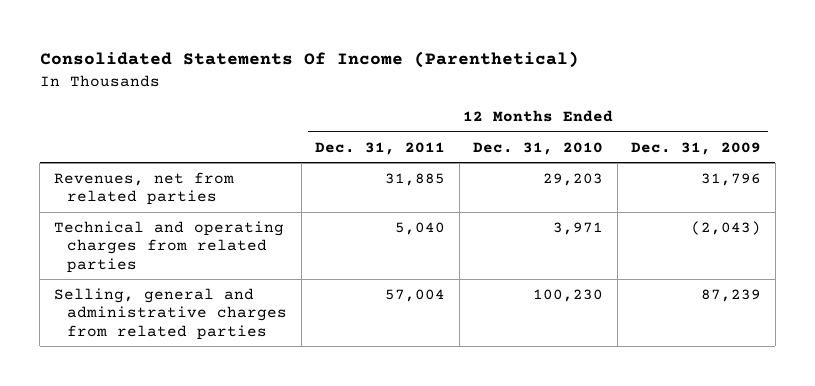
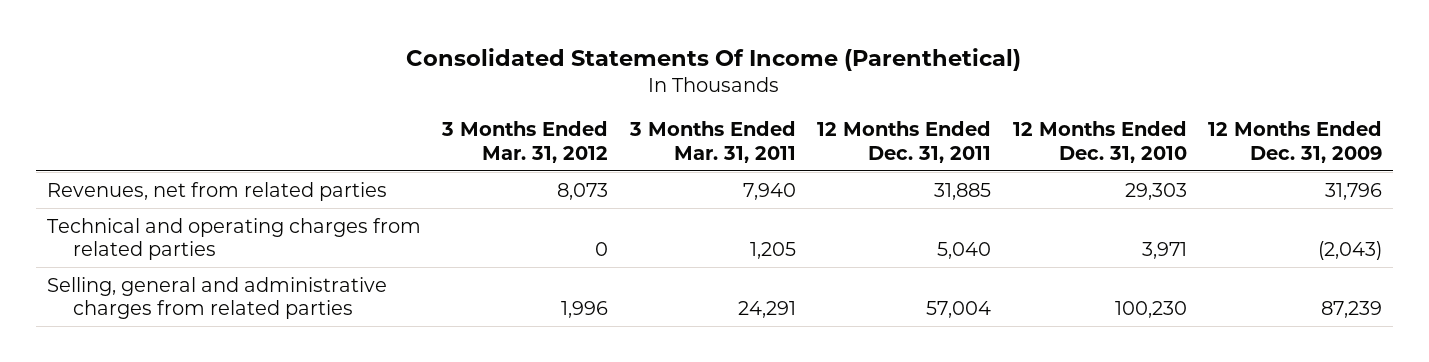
none -> [441,121,609,163] 3 Months Ended Mar. 31, 2012
none -> [628,121,796,163] 3 Months Ended Mar. 31, 2011
[543,172,604,186] 29,203 -> [1124,182,1187,200] 29,303

